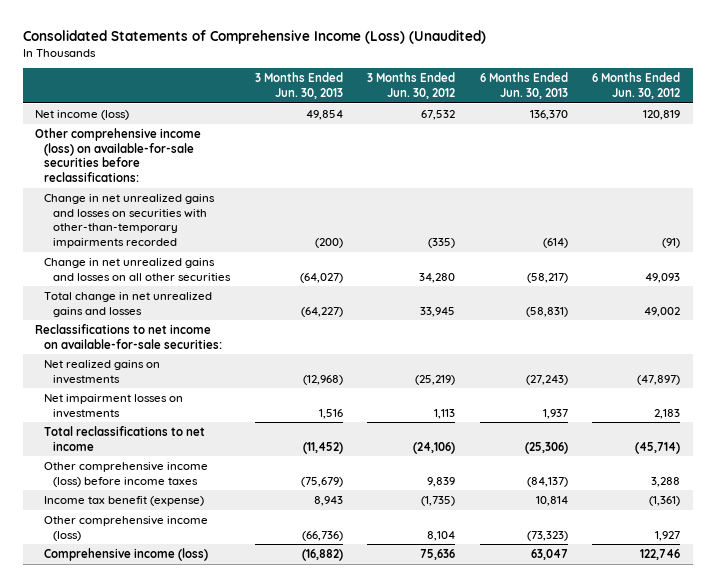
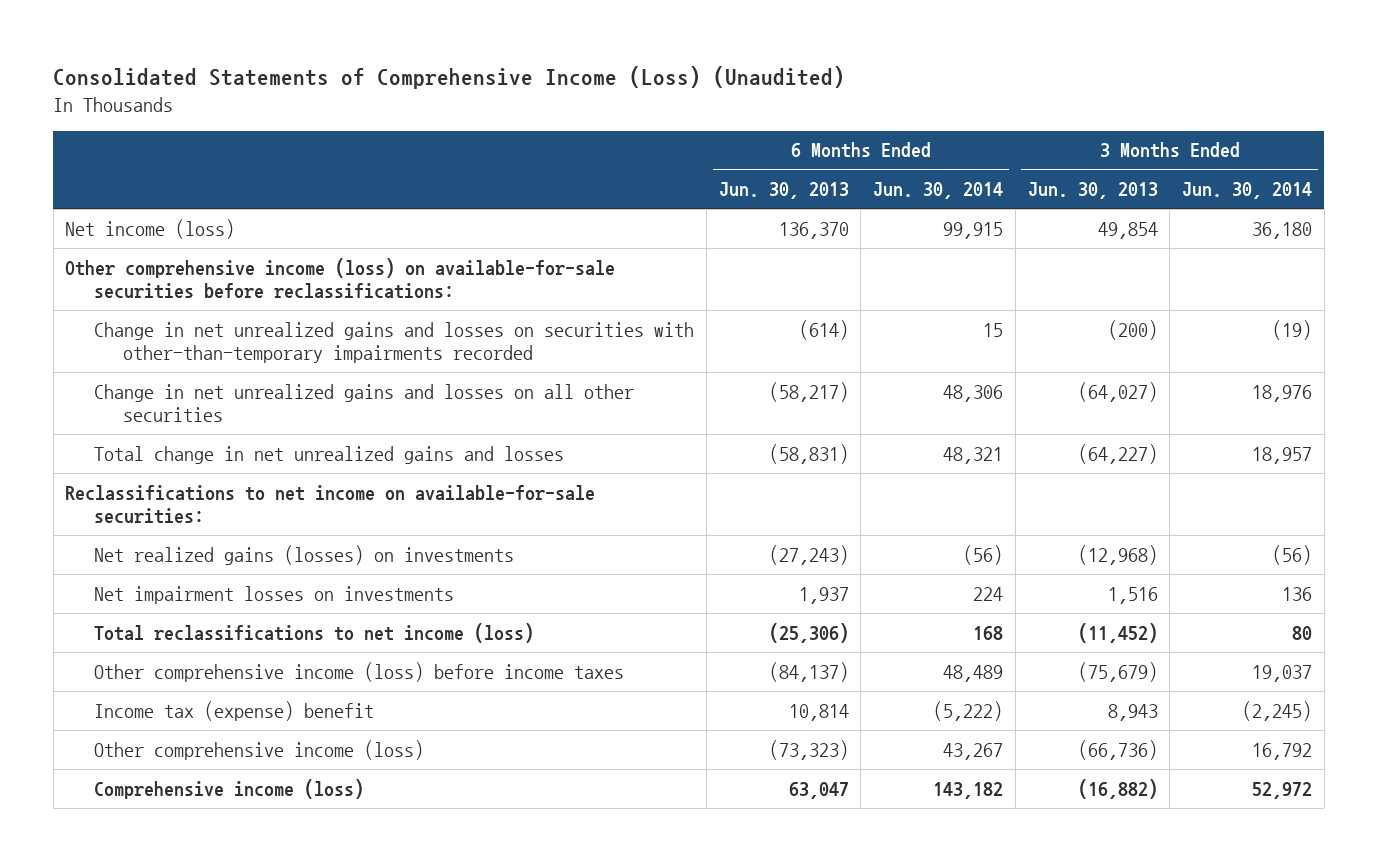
[367,72,456,100] 3 Months Ended Jun. 30, 2012 -> none
[592,72,681,100] 6 Months Ended Jun. 30, 2012 -> none
none -> [873,181,1004,199] Jun. 30, 2014
none -> [1181,181,1312,199] Jun. 30, 2014
[44,360,161,384] Net realized gains on investments -> [94,544,515,565] Net realized gains (losses) on investments
[44,426,206,451] Total reclassifications to net income -> [94,622,535,643] Total reclassifications to net income (loss)
[44,496,205,507] Income tax benefit (expense) -> [94,700,375,721] Income tax (expense) benefit

